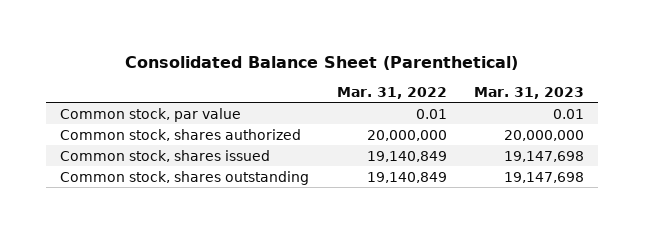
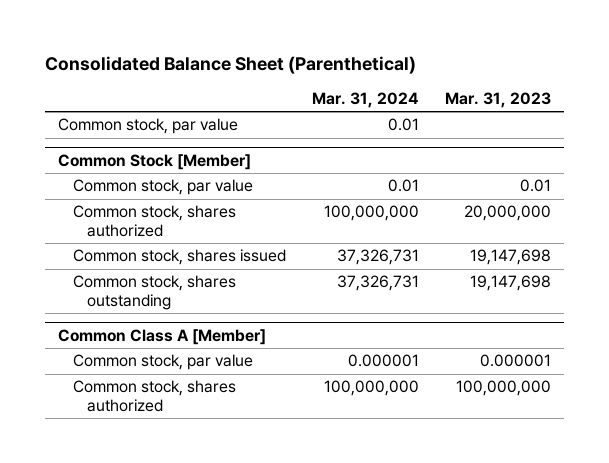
[336,86,447,99] Mar. 31, 2022 -> none
none -> [311,92,419,109] Mar. 31, 2024
none -> [58,118,239,135] Common stock, par value
none -> [58,153,252,170] Common Stock [Member]
none -> [58,328,267,345] Common Class A [Member]
none -> [72,354,253,371] Common stock, par value
none -> [72,380,236,412] Common stock, shares authorized

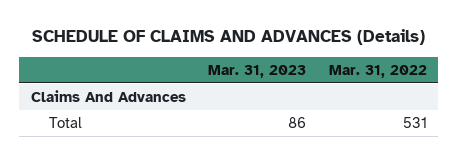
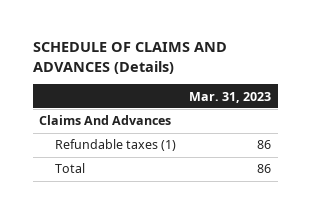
[328,64,427,78] Mar. 31, 2022 -> none
none -> [54,139,176,152] Refundable taxes (1)

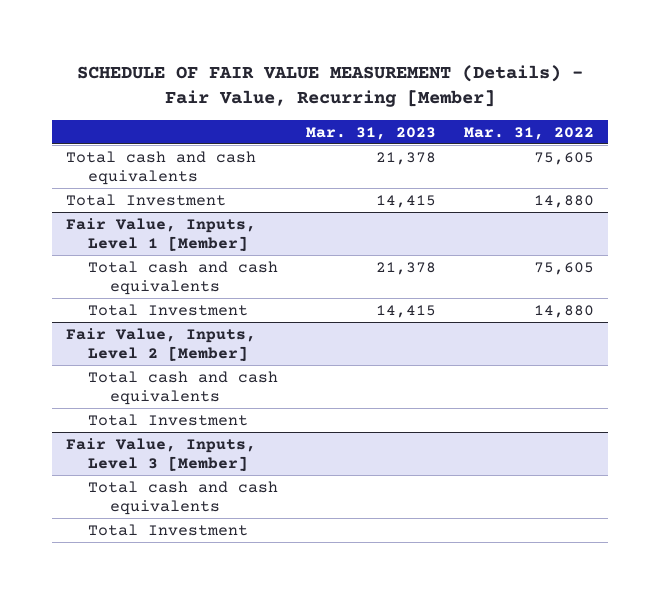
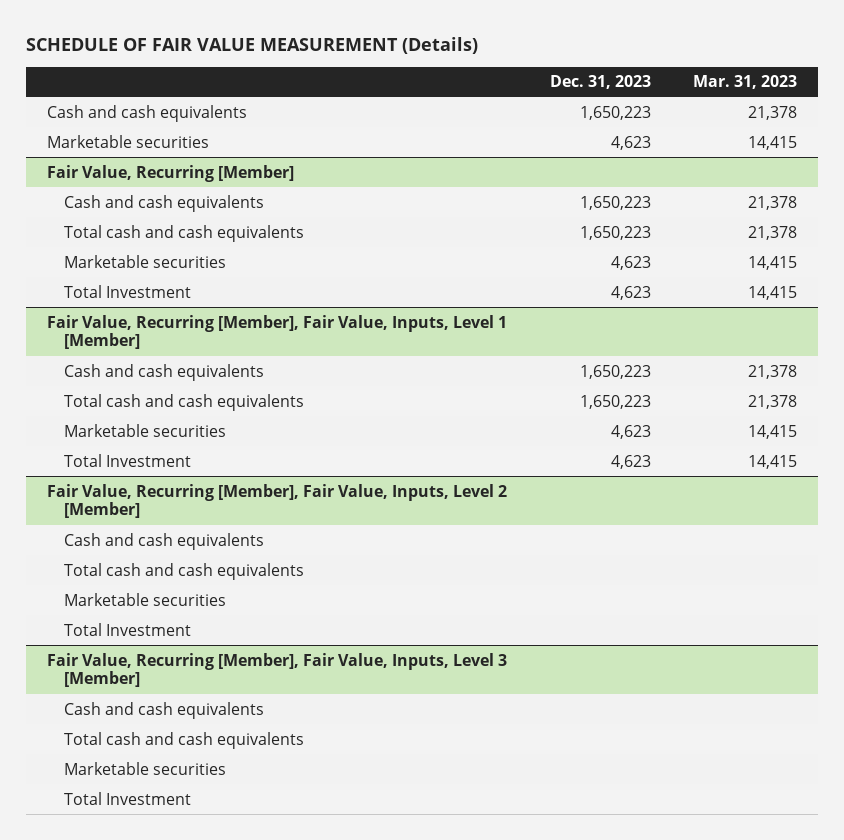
[77,64,584,108] SCHEDULE OF FAIR VALUE MEASUREMENT (Details) - Fair Value, Recurring [Member] -> [26,36,479,54] SCHEDULE OF FAIR VALUE MEASUREMENT (Details)
[464,126,595,140] Mar. 31, 2022 -> none
none -> [549,75,651,90] Dec. 31, 2023
none -> [47,104,248,122] Cash and cash equivalents
none -> [47,134,210,148] Marketable securities
none -> [47,164,295,182] Fair Value, Recurring [Member]
none -> [64,194,265,212] Cash and cash equivalents
none -> [64,254,227,268] Marketable securities
[66,217,257,251] Fair Value, Inputs, Level 1 [Member] -> [47,314,508,350] Fair Value, Recurring [Member], Fair Value, Inputs, Level 1 [Member]
none -> [64,363,265,381] Cash and cash equivalents
none -> [64,423,227,437] Marketable securities
[66,327,257,361] Fair Value, Inputs, Level 2 [Member] -> [47,483,508,519] Fair Value, Recurring [Member], Fair Value, Inputs, Level 2 [Member]
none -> [64,532,265,550] Cash and cash equivalents
none -> [64,592,227,606] Marketable securities
[66,437,257,471] Fair Value, Inputs, Level 3 [Member] -> [47,652,508,688] Fair Value, Recurring [Member], Fair Value, Inputs, Level 3 [Member]
none -> [64,701,265,719] Cash and cash equivalents
none -> [64,761,227,775] Marketable securities

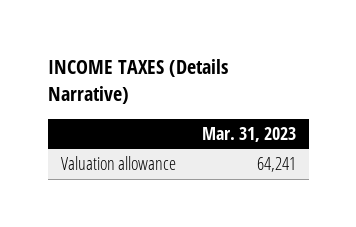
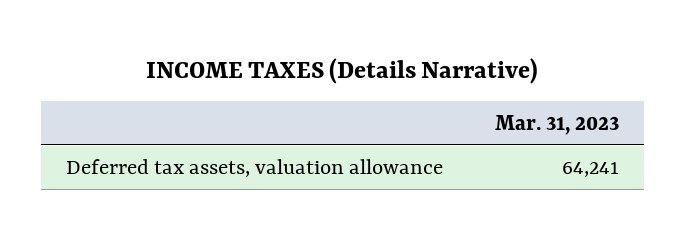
[60,156,176,171] Valuation allowance -> [66,159,444,178] Deferred tax assets, valuation allowance

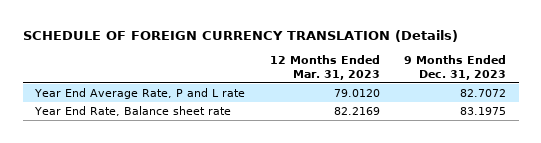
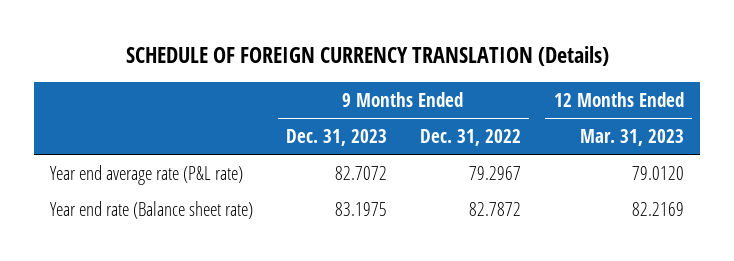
none -> [419,129,521,147] Dec. 31, 2022
[34,88,246,100] Year End Average Rate, P and L rate -> [50,164,244,185] Year end average rate (P&L rate)
[34,106,232,117] Year End Rate, Balance sheet rate -> [50,200,254,219] Year end rate (Balance sheet rate)

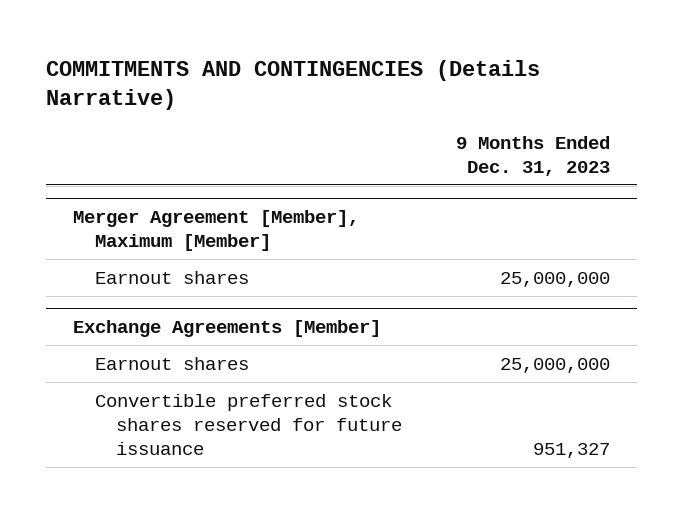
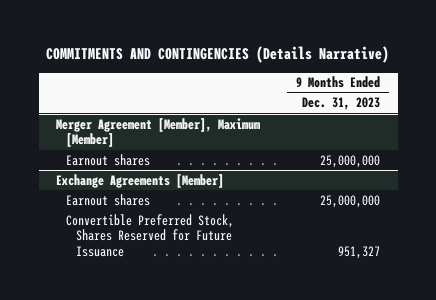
[94,393,403,456] Convertible preferred stock shares reserved for future issuance -> [66,213,235,257] Convertible Preferred Stock, Shares Reserved for Future Issuance

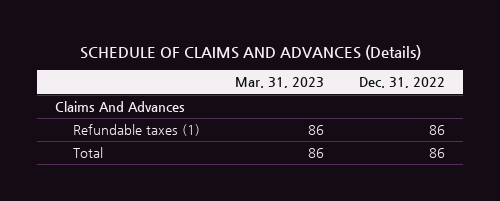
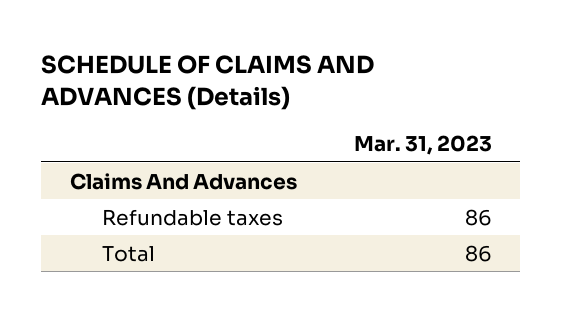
[359,77,446,89] Dec. 31, 2022 -> none
[72,124,200,137] Refundable taxes (1) -> [101,208,283,226] Refundable taxes

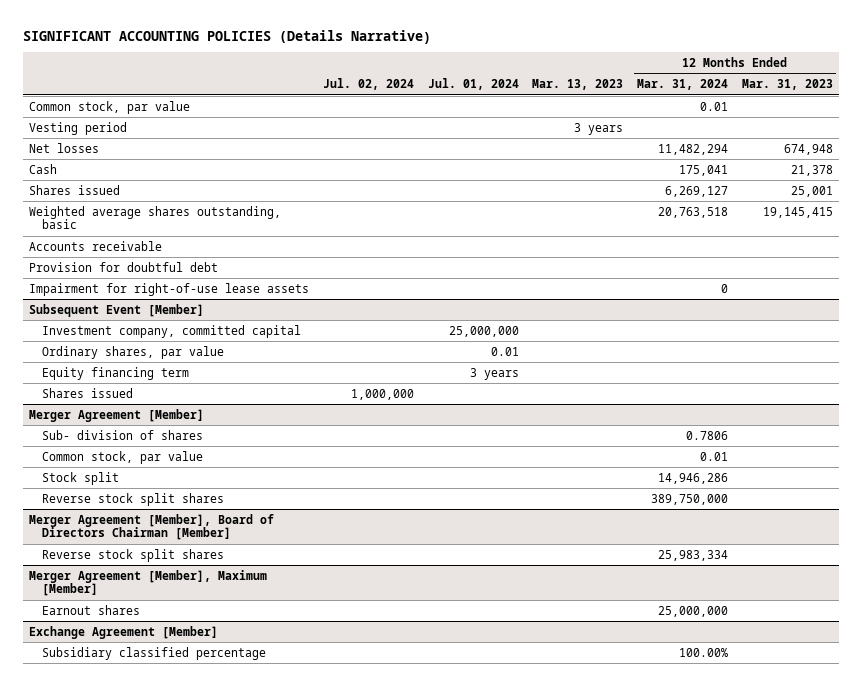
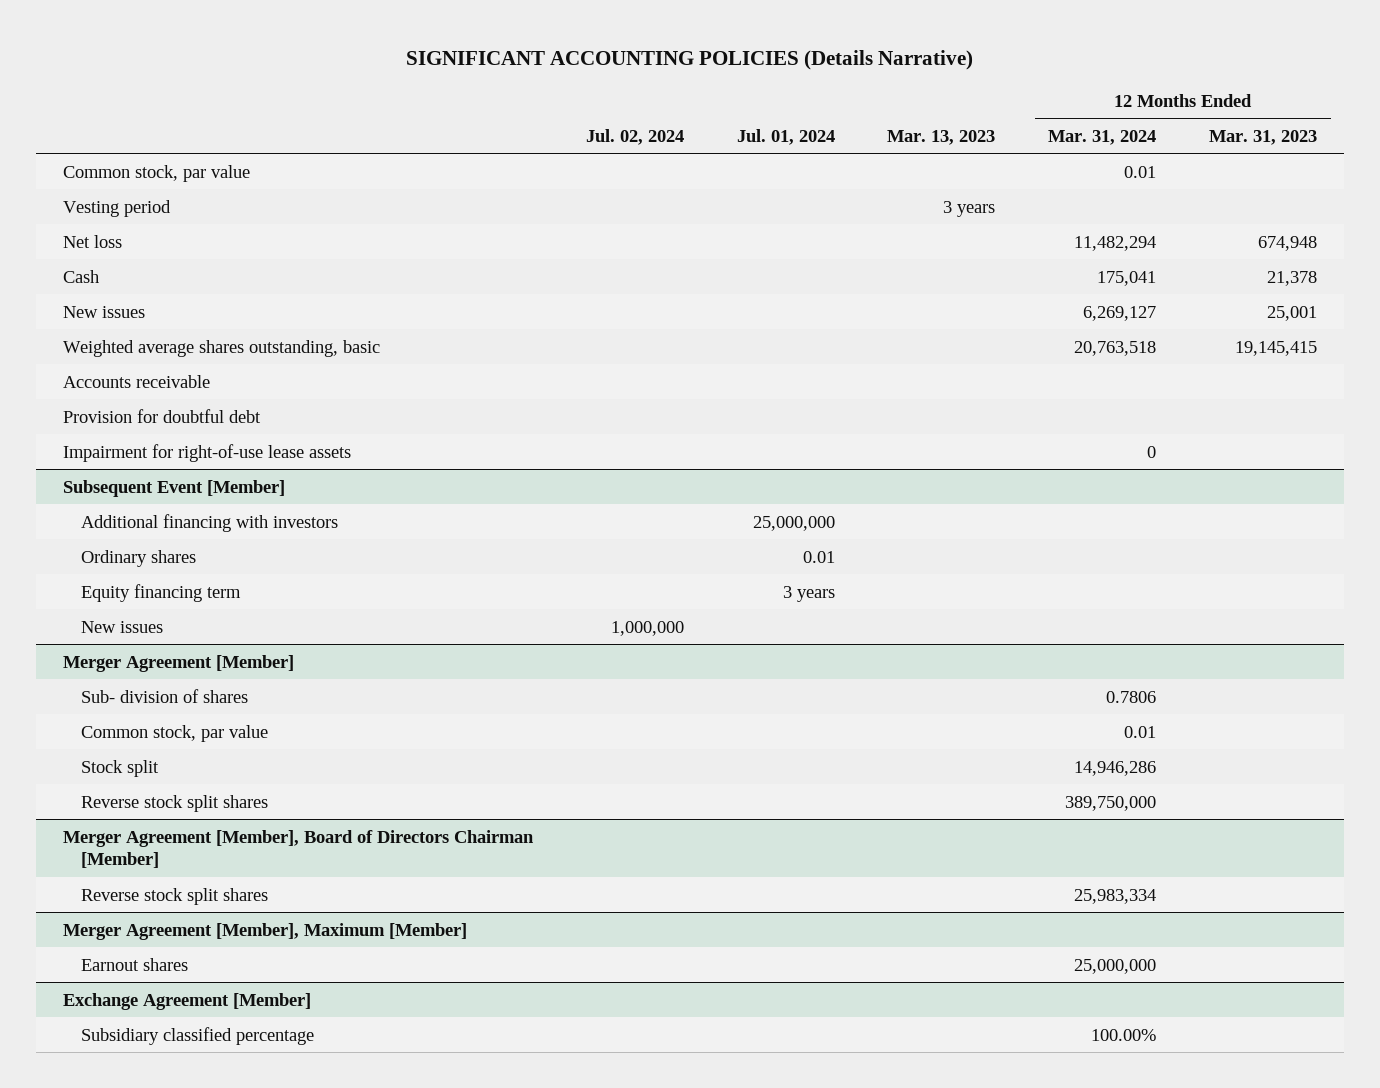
[29,142,100,153] Net losses -> [62,234,122,248] Net loss
[29,184,121,195] Shares issued -> [62,305,145,318] New issues
[42,324,302,338] Investment company, committed capital -> [81,513,339,532] Additional financing with investors
[42,345,225,359] Ordinary shares, par value -> [81,549,197,567] Ordinary shares
[42,387,134,398] Shares issued -> [81,620,164,633] New issues

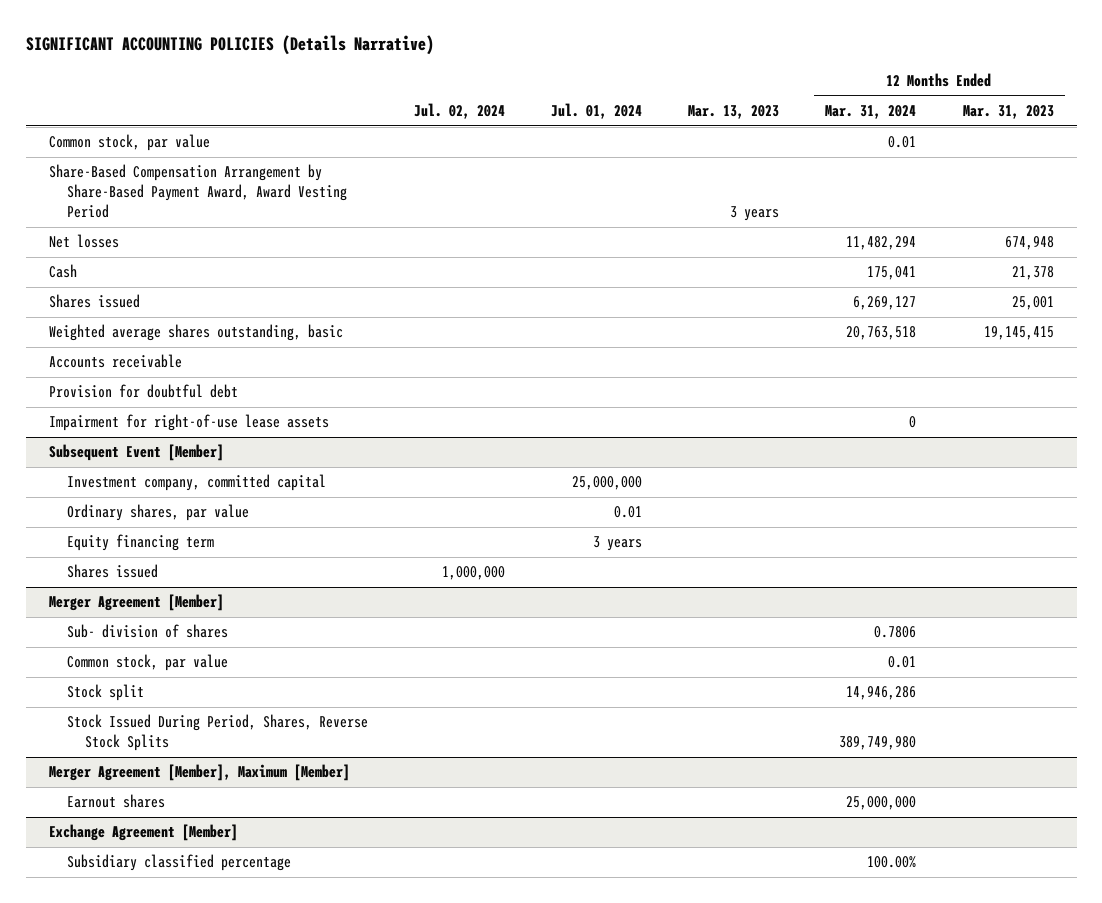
[62,199,171,217] Vesting period -> [48,164,348,219] Share-Based Compensation Arrangement by Share-Based Payment Award, Award Vesting Period
[62,234,122,248] Net loss -> [48,234,119,249] Net losses
[62,305,145,318] New issues -> [48,294,140,309] Shares issued
[81,513,339,532] Additional financing with investors -> [67,474,327,492] Investment company, committed capital
[81,549,197,567] Ordinary shares -> [67,504,250,522] Ordinary shares, par value
[81,620,164,633] New issues -> [67,564,159,579] Shares issued
[62,829,534,869] Merger Agreement [Member], Board of Directors Chairman [Member] -> none
[81,887,269,905] Reverse stock split shares -> none
[81,794,269,812] Reverse stock split shares -> [67,714,369,752] Stock Issued During Period, Shares, Reverse Stock Splits
[1065,795,1157,811] 389,750,000 -> [839,736,917,751] 389,749,980

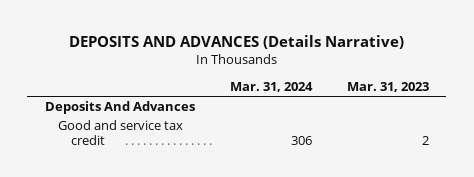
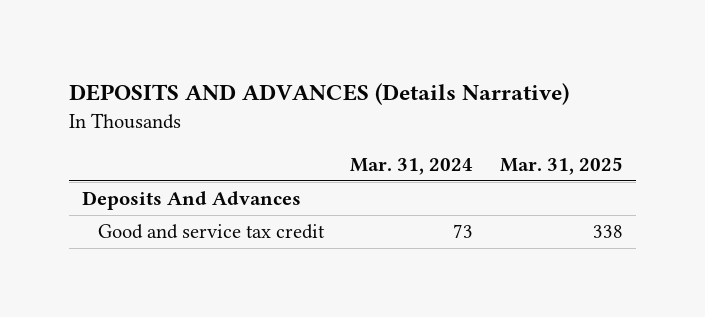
[346,81,429,92] Mar. 31, 2023 -> none
none -> [499,156,623,175] Mar. 31, 2025
[290,135,312,145] 306 -> [453,223,474,238] 73

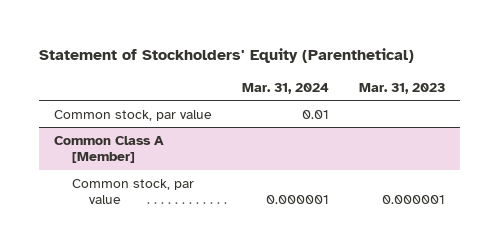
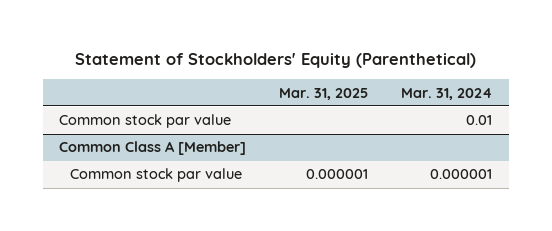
[359,82,446,94] Mar. 31, 2023 -> none
none -> [279,87,369,100] Mar. 31, 2025
[54,109,213,121] Common stock, par value -> [59,114,232,129] Common stock par value
[71,178,194,205] Common stock, par value -> [70,168,243,183] Common stock par value

